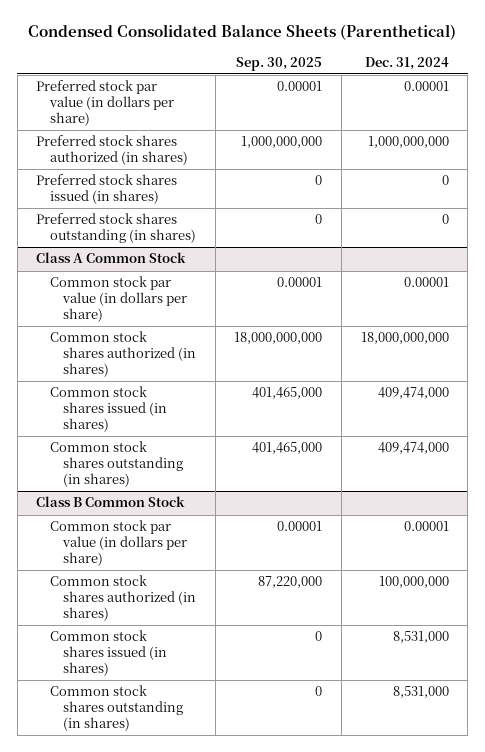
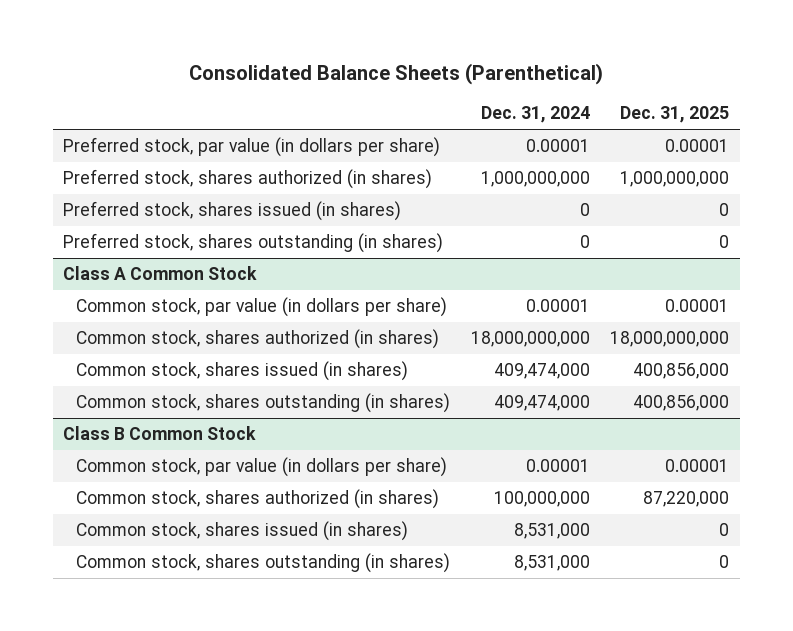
[28,24,457,41] Condensed Consolidated Balance Sheets (Parenthetical) -> [189,62,604,85] Consolidated Balance Sheets (Parenthetical)
[236,56,323,71] Sep. 30, 2025 -> none
none -> [620,106,730,124] Dec. 31, 2025
[36,80,174,127] Preferred stock par value (in dollars per share) -> [63,137,441,158] Preferred stock, par value (in dollars per share)
[36,135,188,166] Preferred stock shares authorized (in shares) -> [63,169,433,190] Preferred stock, shares authorized (in shares)
[36,174,178,205] Preferred stock shares issued (in shares) -> [63,201,402,222] Preferred stock, shares issued (in shares)
[36,213,196,244] Preferred stock shares outstanding (in shares) -> [63,233,444,254] Preferred stock, shares outstanding (in shares)
[49,276,188,323] Common stock par value (in dollars per share) -> [75,297,447,318] Common stock, par value (in dollars per share)
[49,331,197,378] Common stock shares authorized (in shares) -> [75,329,439,350] Common stock, shares authorized (in shares)
[49,386,168,433] Common stock shares issued (in shares) -> [75,361,408,382] Common stock, shares issued (in shares)
[49,441,184,488] Common stock shares outstanding (in shares) -> [75,393,450,414] Common stock, shares outstanding (in shares)
[49,520,188,567] Common stock par value (in dollars per share) -> [75,457,447,478] Common stock, par value (in dollars per share)
[49,575,197,622] Common stock shares authorized (in shares) -> [75,489,439,510] Common stock, shares authorized (in shares)
[49,630,168,677] Common stock shares issued (in shares) -> [75,521,408,542] Common stock, shares issued (in shares)
[49,685,184,732] Common stock shares outstanding (in shares) -> [75,553,450,574] Common stock, shares outstanding (in shares)

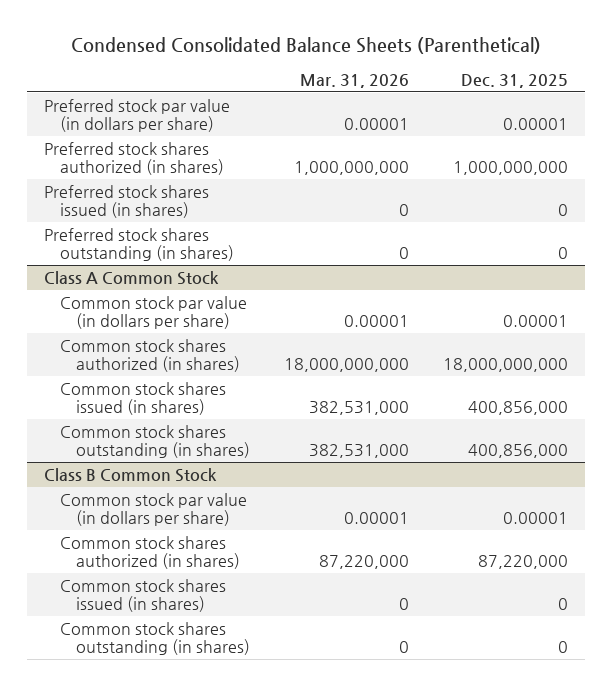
[189,62,604,85] Consolidated Balance Sheets (Parenthetical) -> [70,37,541,55] Condensed Consolidated Balance Sheets (Parenthetical)
[480,106,590,124] Dec. 31, 2024 -> none
none -> [299,73,409,88] Mar. 31, 2026
[63,137,441,158] Preferred stock, par value (in dollars per share) -> [44,98,231,133] Preferred stock par value (in dollars per share)
[63,169,433,190] Preferred stock, shares authorized (in shares) -> [44,141,224,176] Preferred stock shares authorized (in shares)
[63,201,402,222] Preferred stock, shares issued (in shares) -> [44,184,210,219] Preferred stock shares issued (in shares)
[63,233,444,254] Preferred stock, shares outstanding (in shares) -> [44,227,234,262] Preferred stock shares outstanding (in shares)
[75,297,447,318] Common stock, par value (in dollars per share) -> [59,295,247,330] Common stock par value (in dollars per share)
[75,329,439,350] Common stock, shares authorized (in shares) -> [59,338,240,373] Common stock shares authorized (in shares)
[75,361,408,382] Common stock, shares issued (in shares) -> [59,381,226,416] Common stock shares issued (in shares)
[75,393,450,414] Common stock, shares outstanding (in shares) -> [59,424,250,459] Common stock shares outstanding (in shares)
[75,457,447,478] Common stock, par value (in dollars per share) -> [59,492,247,527] Common stock par value (in dollars per share)
[75,489,439,510] Common stock, shares authorized (in shares) -> [59,535,240,570] Common stock shares authorized (in shares)
[75,521,408,542] Common stock, shares issued (in shares) -> [59,578,226,613] Common stock shares issued (in shares)
[75,553,450,574] Common stock, shares outstanding (in shares) -> [59,621,250,656] Common stock shares outstanding (in shares)

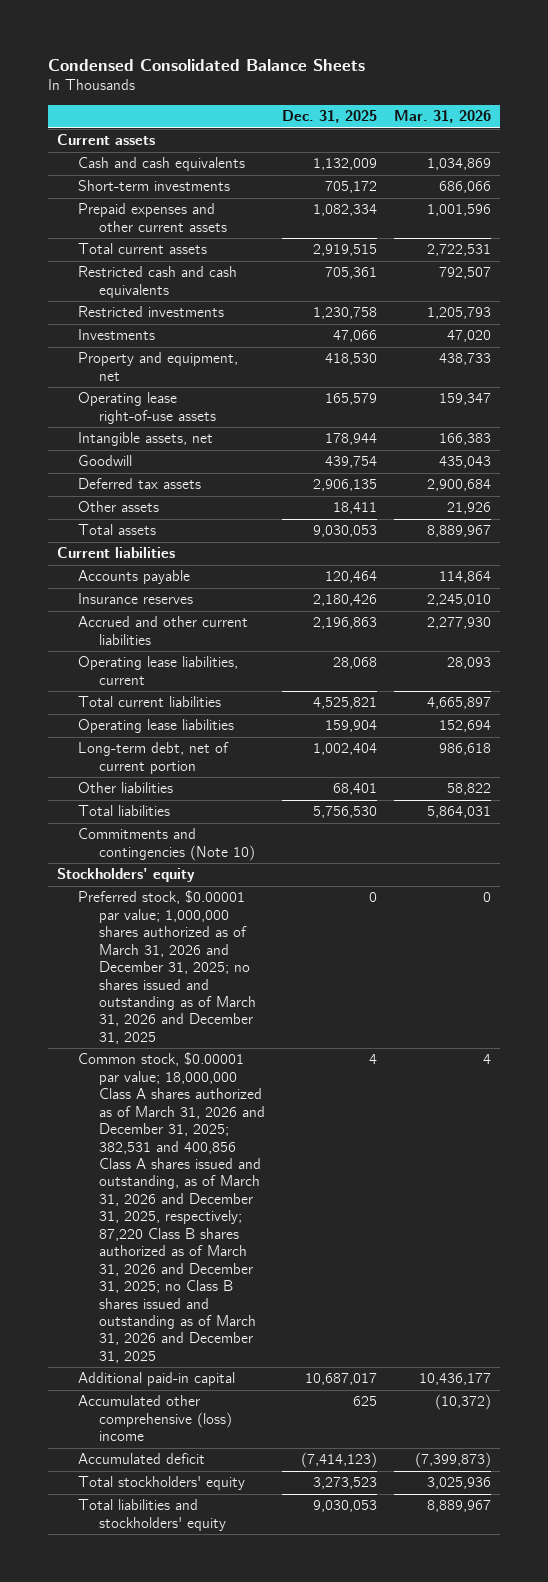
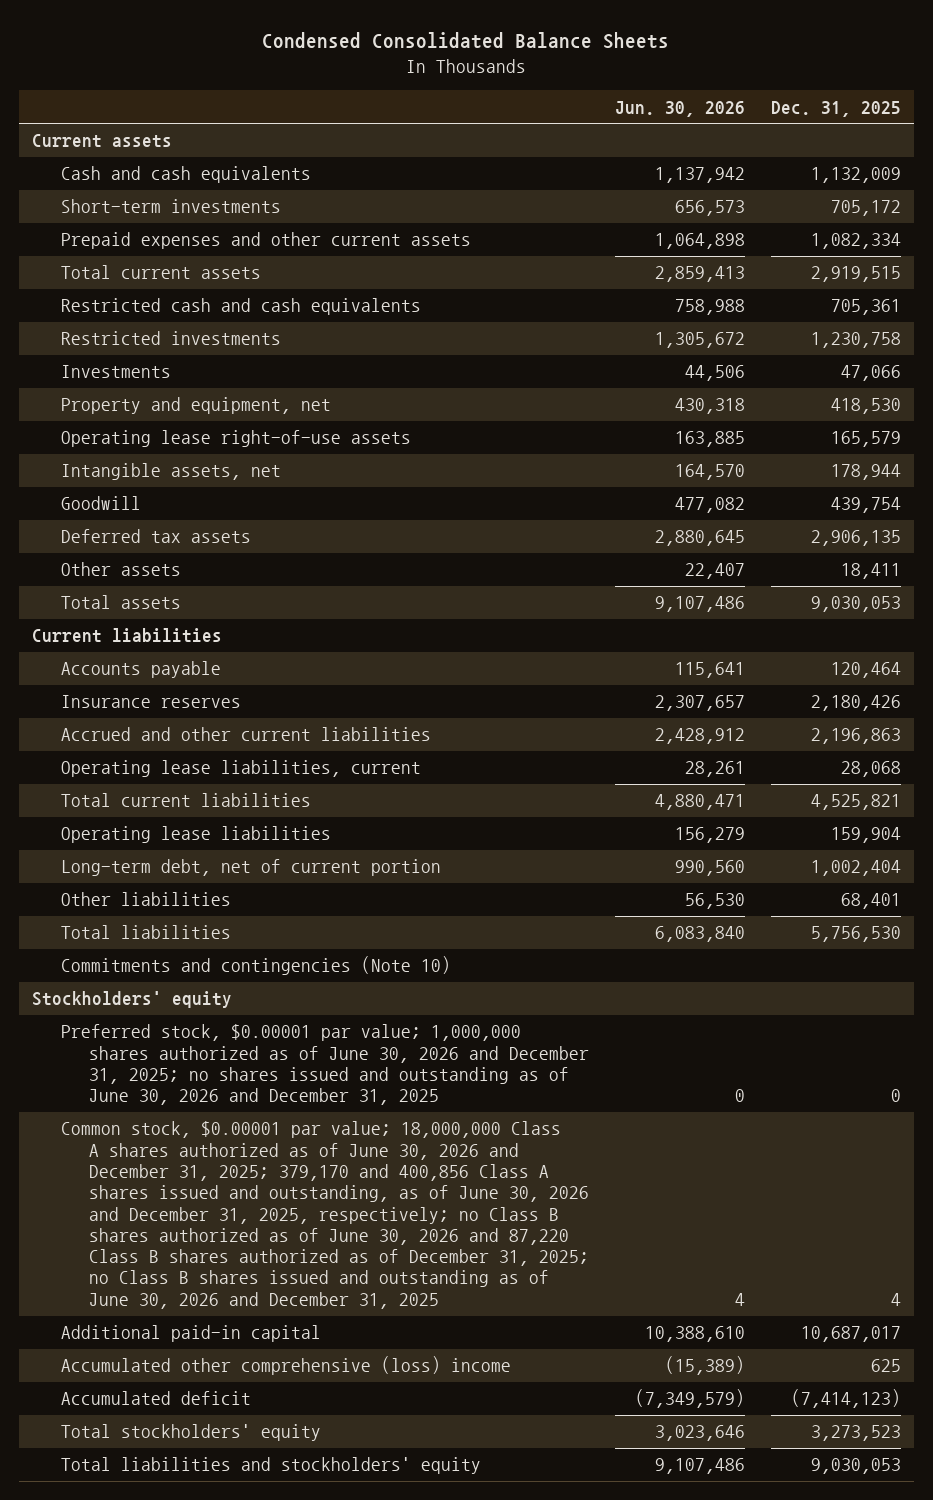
[394,110,492,124] Mar. 31, 2026 -> none
none -> [615,100,746,117] Jun. 30, 2026
[77,890,256,1044] Preferred stock, $0.00001 par value; 1,000,000 shares authorized as of March 31, 2026 and December 31, 2025; no shares issued and outstanding as of March 31, 2026 and December 31, 2025 -> [60,1024,590,1106] Preferred stock, $0.00001 par value; 1,000,000 shares authorized as of June 30, 2026 and December 31, 2025; no shares issued and outstanding as of June 30, 2026 and December 31, 2025
[77,1052,265,1363] Common stock, $0.00001 par value; 18,000,000 Class A shares authorized as of March 31, 2026 and December 31, 2025; 382,531 and 400,856 Class A shares issued and outstanding, as of March 31, 2026 and December 31, 2025, respectively; 87,220 Class B shares authorized as of March 31, 2026 and December 31, 2025; no Class B shares issued and outstanding as of March 31, 2026 and December 31, 2025 -> [60,1121,590,1309] Common stock, $0.00001 par value; 18,000,000 Class A shares authorized as of June 30, 2026 and December 31, 2025; 379,170 and 400,856 Class A shares issued and outstanding, as of June 30, 2026 and December 31, 2025, respectively; no Class B shares authorized as of June 30, 2026 and 87,220 Class B shares authorized as of December 31, 2025; no Class B shares issued and outstanding as of June 30, 2026 and December 31, 2025

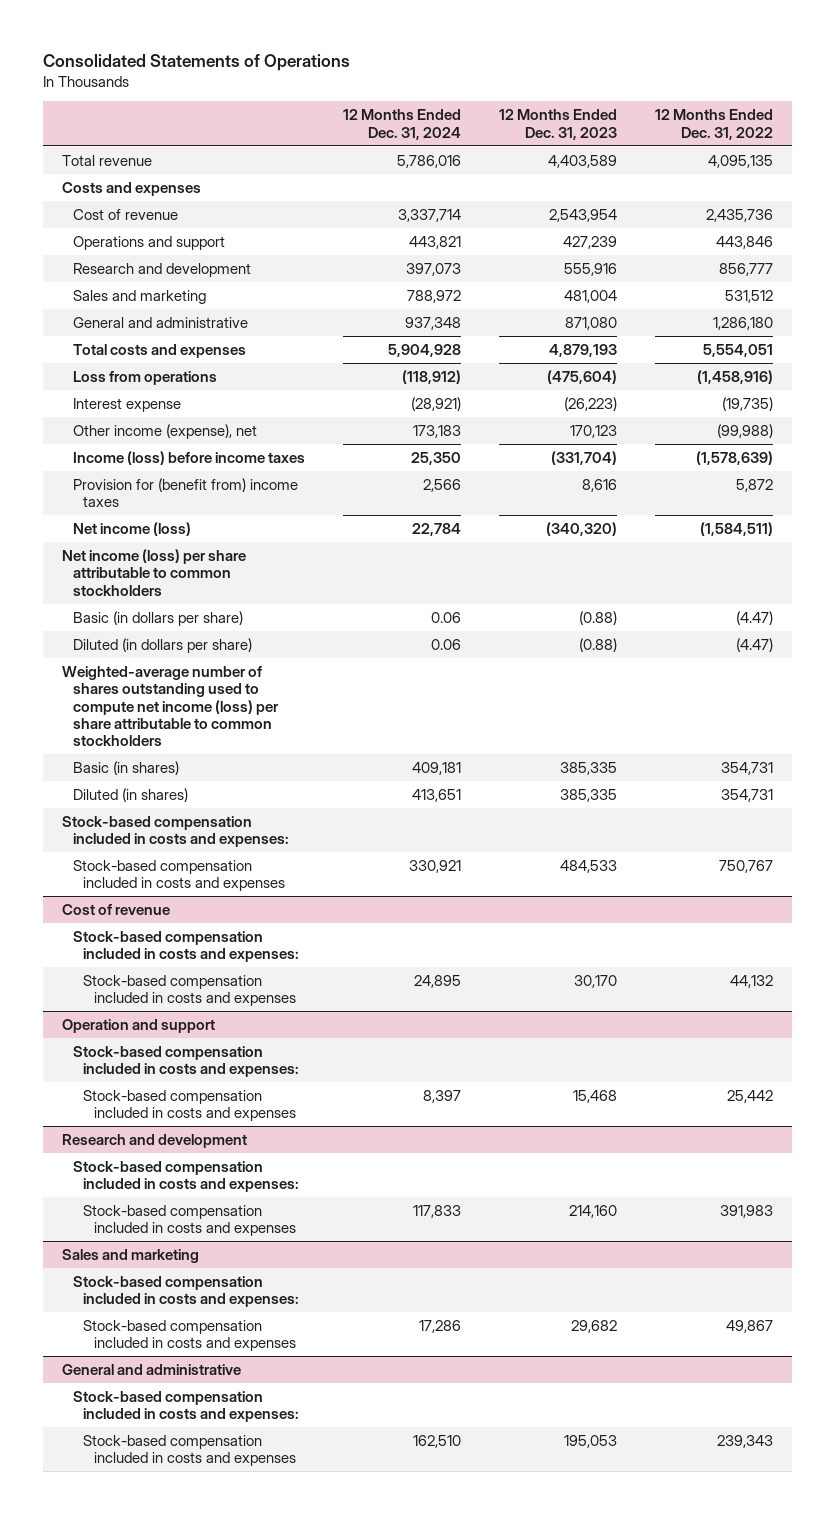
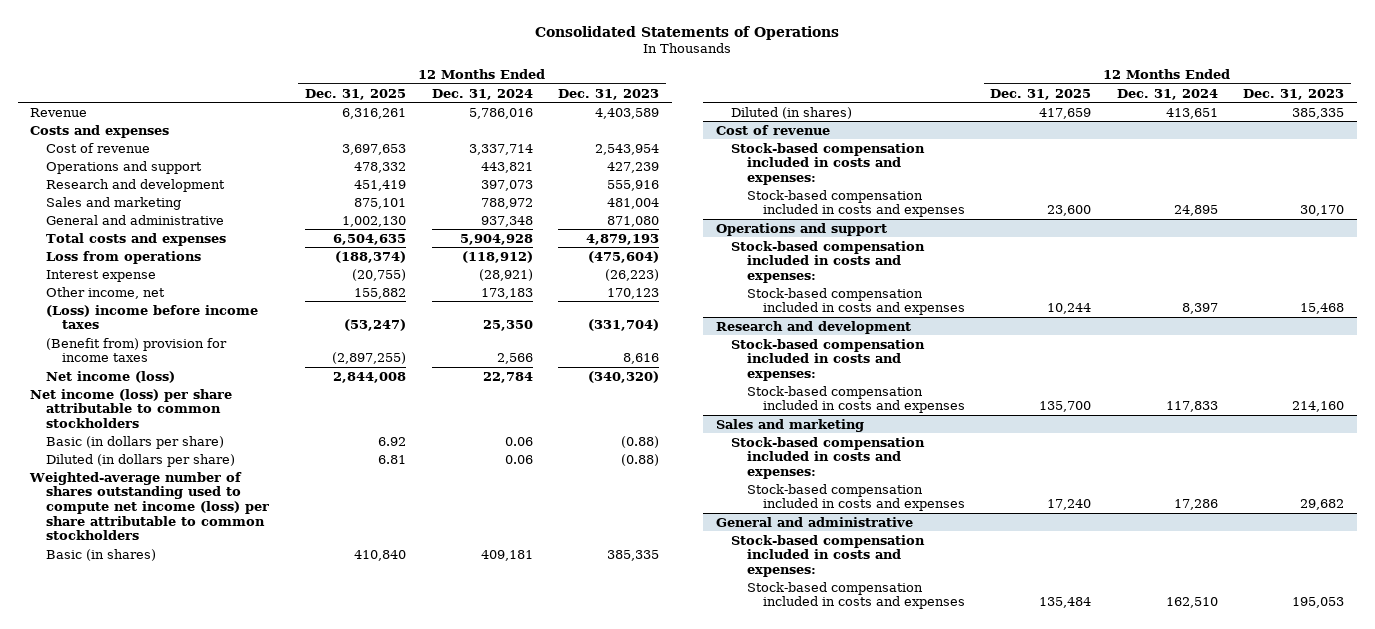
[654,109,773,140] 12 Months Ended Dec. 31, 2022 -> none
none -> [304,88,406,100] Dec. 31, 2025
[62,154,153,166] Total revenue -> [30,107,88,117] Revenue
[72,423,257,439] Other income (expense), net -> [46,286,166,299] Other income, net
[72,450,305,465] Income (loss) before income taxes -> [46,304,259,330] (Loss) income before income taxes
[72,477,298,508] Provision for (benefit from) income taxes -> [46,337,228,363] (Benefit from) provision for income taxes
[62,815,289,848] Stock-based compensation included in costs and expenses: -> none
[72,859,286,892] Stock-based compensation included in costs and expenses -> none
[62,1018,216,1033] Operation and support -> [715,222,887,236] Operations and support

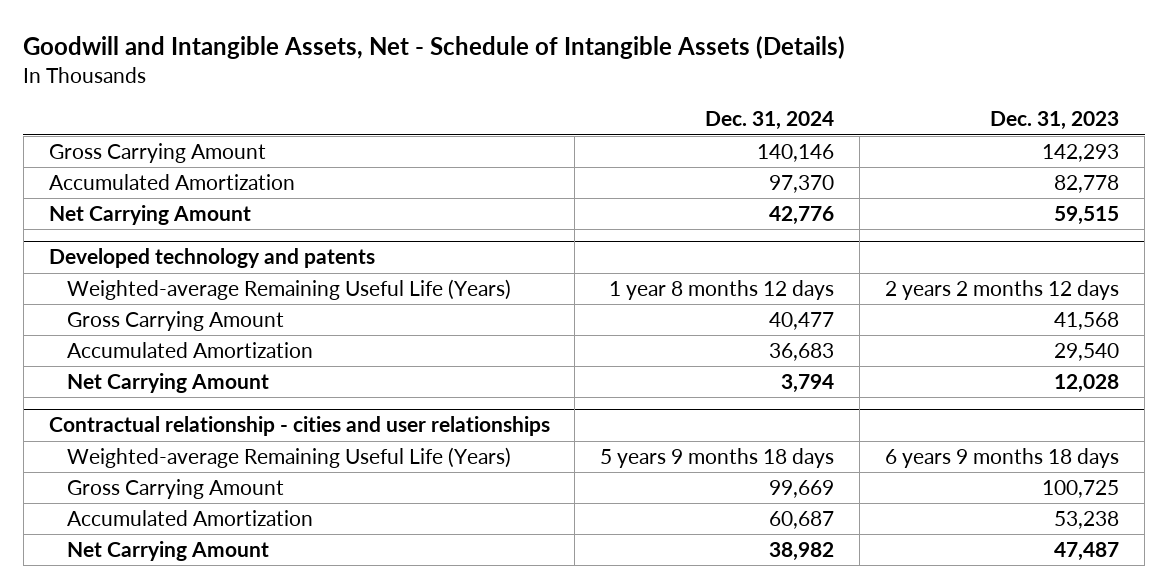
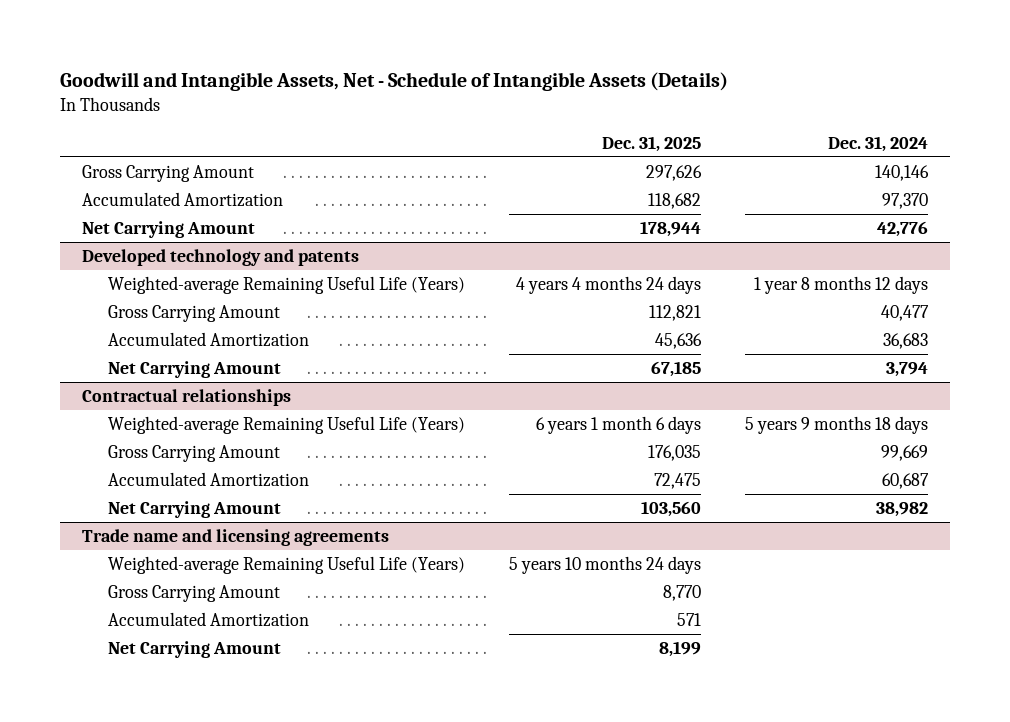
[990,111,1120,131] Dec. 31, 2023 -> none
none -> [602,135,702,152] Dec. 31, 2025
[48,416,550,437] Contractual relationship - cities and user relationships -> [82,389,292,407] Contractual relationships
none -> [82,529,390,547] Trade name and licensing agreements
none -> [108,556,466,575] Weighted-average Remaining Useful Life (Years)
none -> [108,585,281,603] Gross Carrying Amount
none -> [108,612,310,628] Accumulated Amortization
none -> [108,641,282,659] Net Carrying Amount

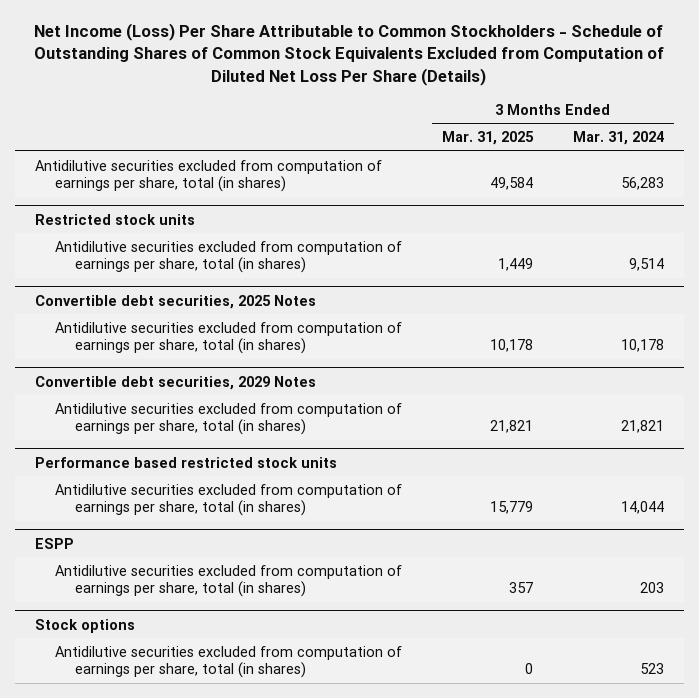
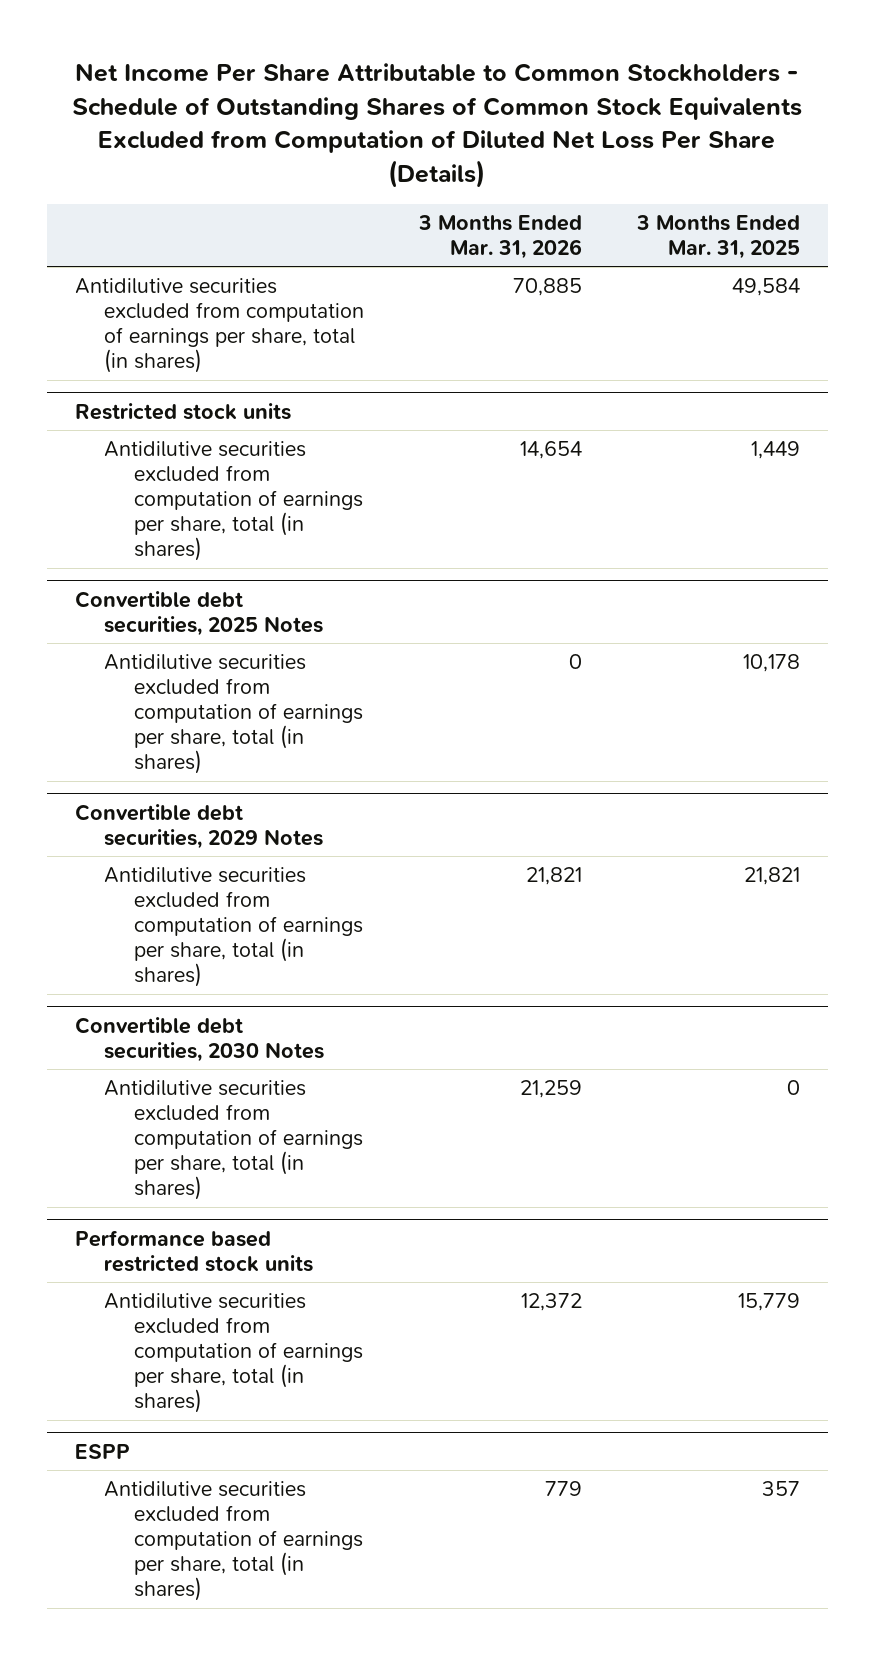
[34,23,665,86] Net Income (Loss) Per Share Attributable to Common Stockholders - Schedule of Outstanding Shares of Common Stock Equivalents Excluded from Computation of Diluted Net Loss Per Share (Details) -> [72,62,803,188] Net Income Per Share Attributable to Common Stockholders - Schedule of Outstanding Shares of Common Stock Equivalents Excluded from Computation of Diluted Net Loss Per Share (Details)
[572,131,664,146] Mar. 31, 2024 -> none
none -> [418,214,583,259] 3 Months Ended Mar. 31, 2026
none -> [74,1016,325,1062] Convertible debt securities, 2030 Notes
none -> [104,1080,364,1201] Antidilutive securities excluded from computation of earnings per share, total (in shares)
[34,618,135,633] Stock options -> none
[55,645,403,679] Antidilutive securities excluded from computation of earnings per share, total (in shares) -> none

